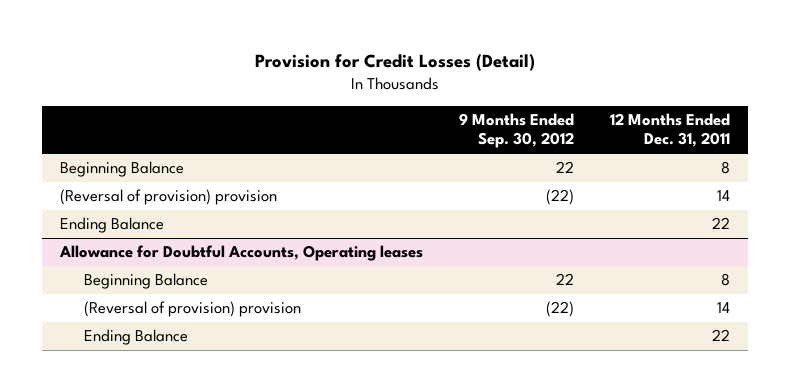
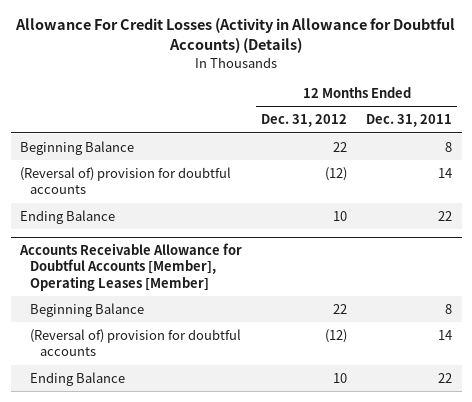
[255,54,536,72] Provision for Credit Losses (Detail) -> [15,18,456,54] Allowance For Credit Losses (Activity in Allowance for Doubtful Accounts) (Details)
[459,113,575,149] 9 Months Ended Sep. 30, 2012 -> none
none -> [261,114,348,128] Dec. 31, 2012
[60,189,278,206] (Reversal of provision) provision -> [20,166,232,195] (Reversal of) provision for doubtful accounts
[59,245,424,262] Allowance for Doubtful Accounts, Operating leases -> [19,242,243,291] Accounts Receivable Allowance for Doubtful Accounts [Member], Operating Leases [Member]
[83,301,301,318] (Reversal of provision) provision -> [30,328,242,357] (Reversal of) provision for doubtful accounts

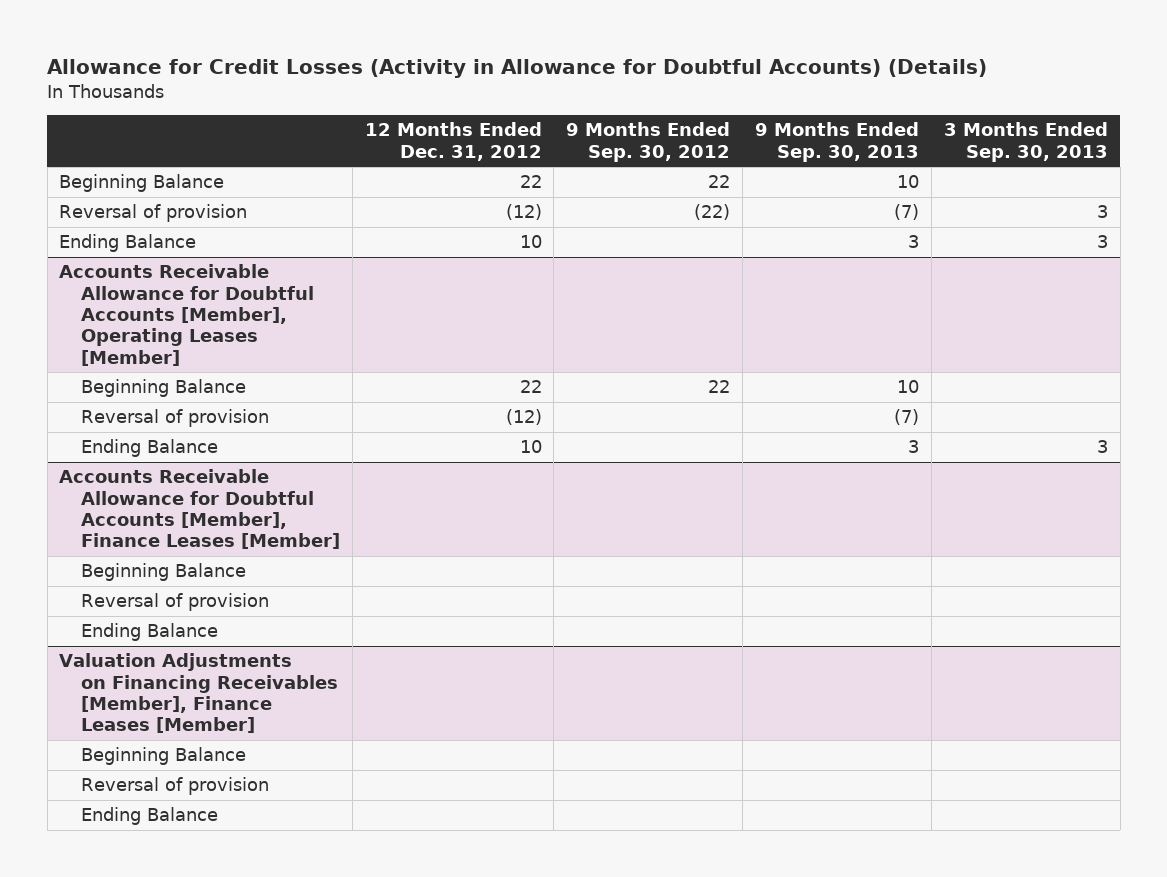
[15,18,456,54] Allowance For Credit Losses (Activity in Allowance for Doubtful Accounts) (Details) -> [47,59,988,79] Allowance for Credit Losses (Activity in Allowance for Doubtful Accounts) (Details)
[366,114,453,128] Dec. 31, 2011 -> none
none -> [566,122,731,162] 9 Months Ended Sep. 30, 2012
none -> [755,122,920,162] 9 Months Ended Sep. 30, 2013
none -> [944,122,1109,162] 3 Months Ended Sep. 30, 2013
[20,166,232,195] (Reversal of) provision for doubtful accounts -> [59,204,248,223] Reversal of provision
[30,328,242,357] (Reversal of) provision for doubtful accounts -> [80,409,269,428] Reversal of provision
none -> [59,469,340,550] Accounts Receivable Allowance for Doubtful Accounts [Member], Finance Leases [Member]
none -> [80,563,246,582] Beginning Balance
none -> [80,593,269,612] Reversal of provision
none -> [80,623,218,642] Ending Balance
none -> [59,653,338,734] Valuation Adjustments on Financing Receivables [Member], Finance Leases [Member]
none -> [80,747,246,766] Beginning Balance
none -> [80,777,269,796] Reversal of provision
none -> [80,807,218,826] Ending Balance

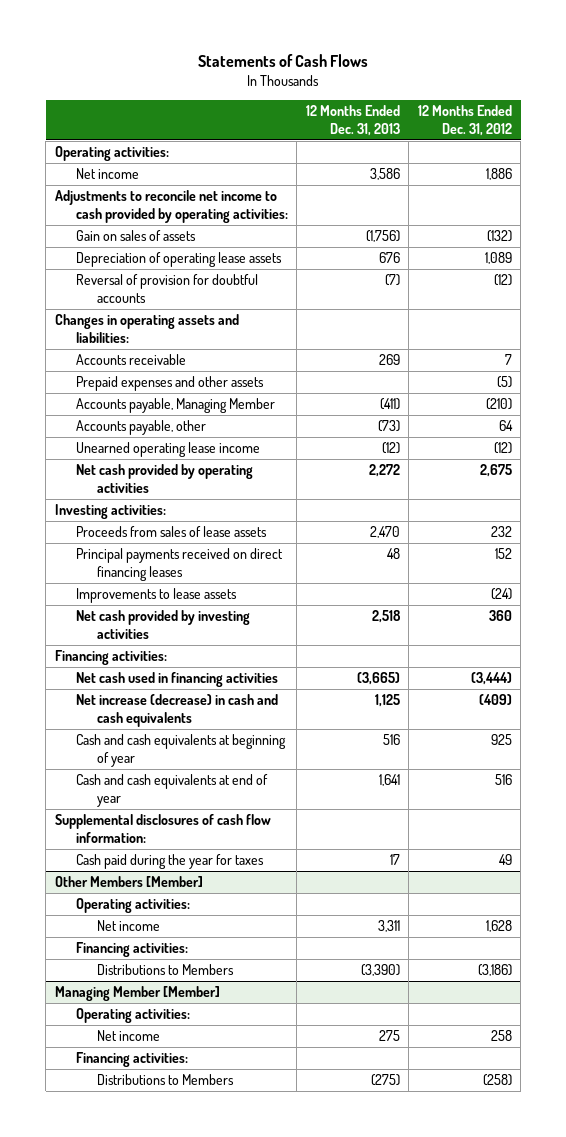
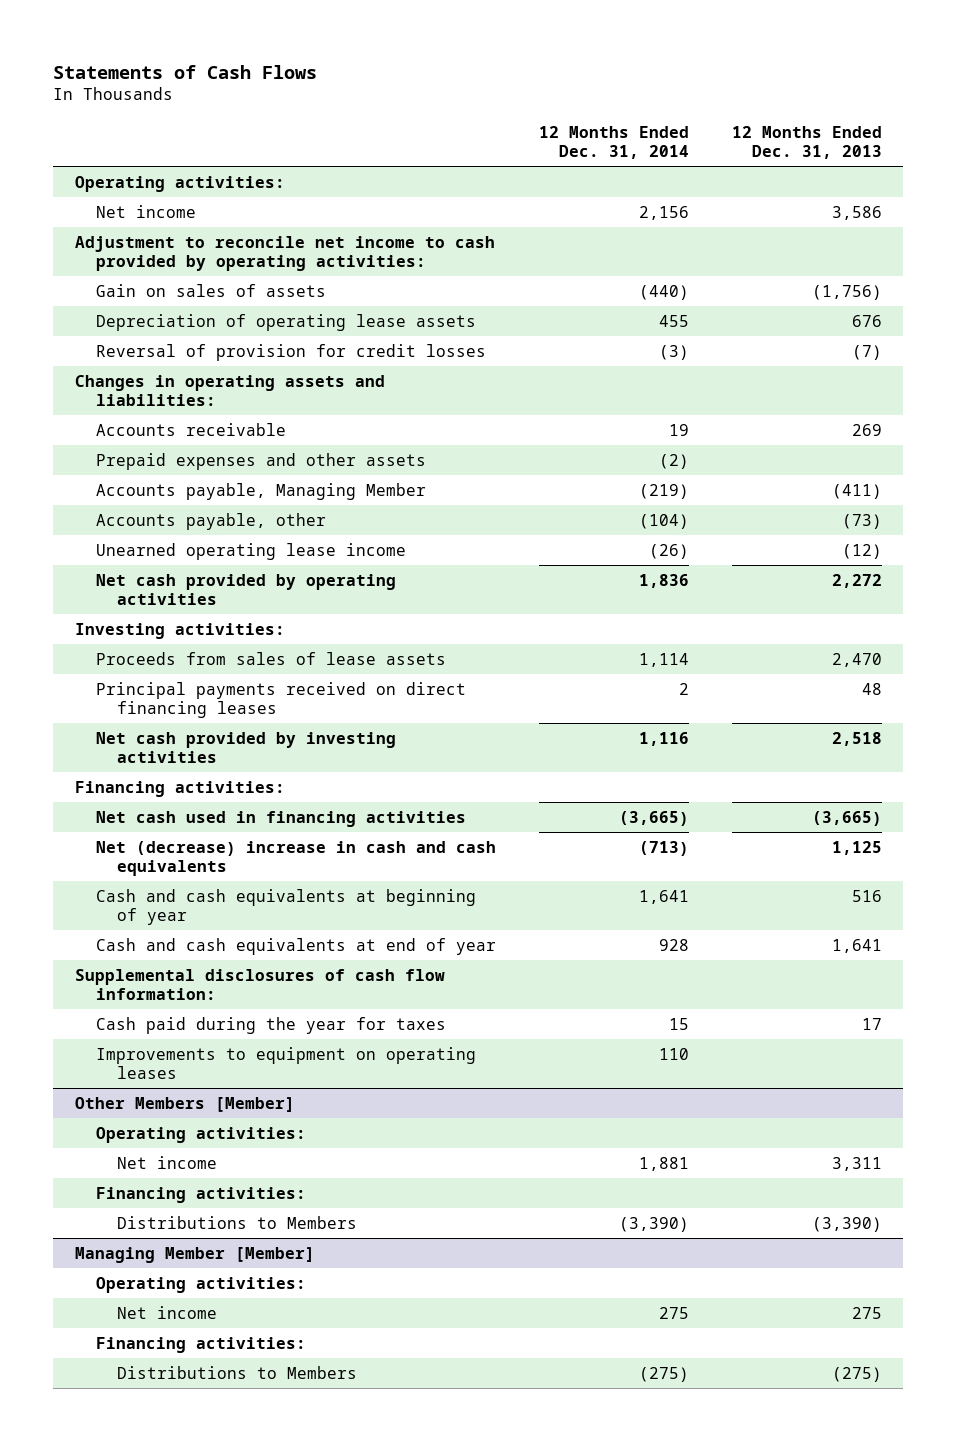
[417,105,512,137] 12 Months Ended Dec. 31, 2012 -> none
none -> [538,125,689,159] 12 Months Ended Dec. 31, 2014
[54,190,288,223] Adjustments to reconcile net income to cash provided by operating activities: -> [74,235,495,272] Adjustment to reconcile net income to cash provided by operating activities:
[75,274,258,303] Reversal of provision for doubtful accounts -> [95,343,486,361] Reversal of provision for credit losses
[75,588,237,604] Improvements to lease assets -> none
[75,694,278,727] Net increase (decrease) in cash and cash equivalents -> [95,840,496,877] Net (decrease) increase in cash and cash equivalents
none -> [95,1046,476,1080] Improvements to equipment on operating leases

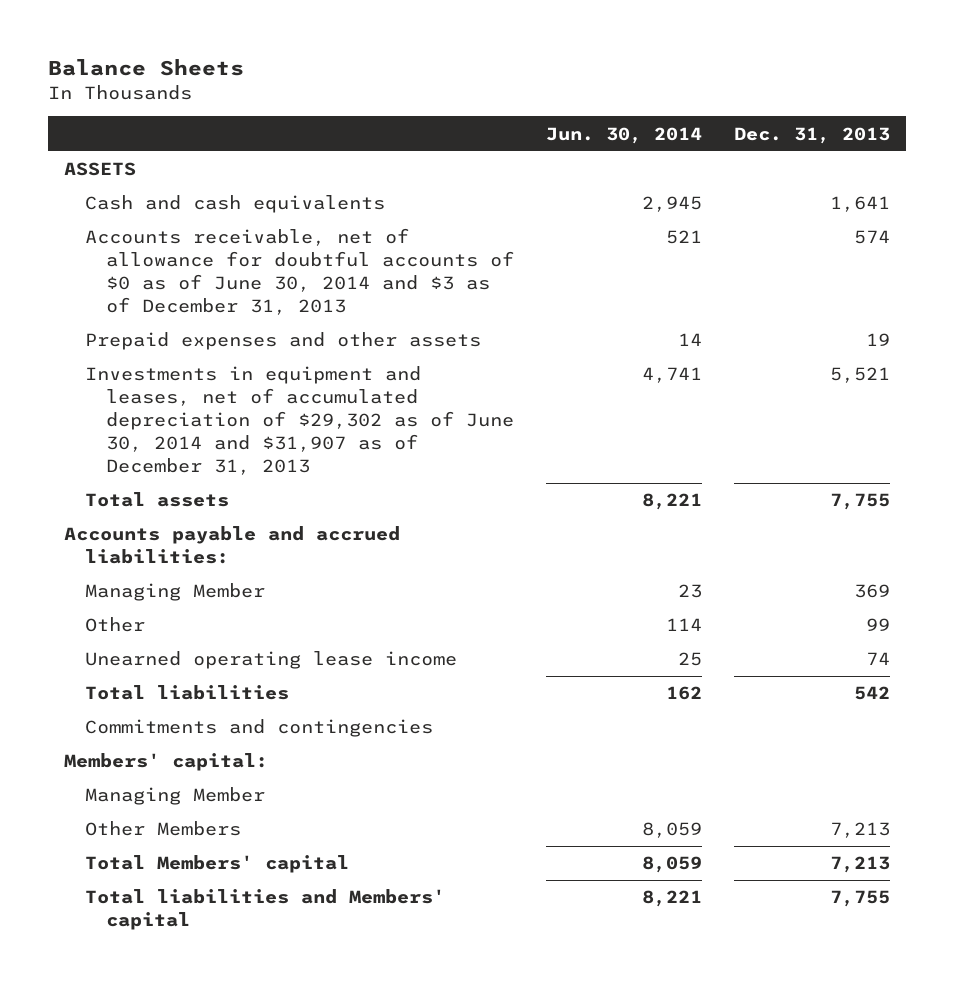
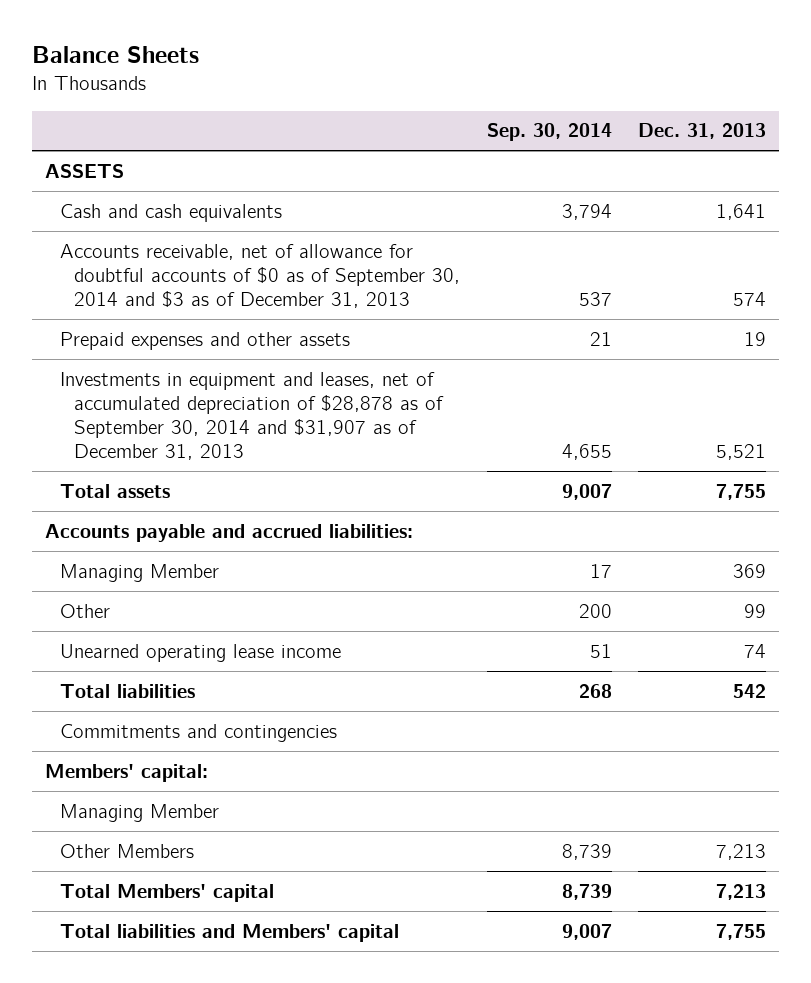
[546,126,703,144] Jun. 30, 2014 -> none
none -> [486,123,612,142] Sep. 30, 2014
[85,228,515,315] Accounts receivable, net of allowance for doubtful accounts of $0 as of June 30, 2014 and $3 as of December 31, 2013 -> [59,243,461,309] Accounts receivable, net of allowance for doubtful accounts of $0 as of September 30, 2014 and $3 as of December 31, 2013
[85,366,515,475] Investments in equipment and leases, net of accumulated depreciation of $29,302 as of June 30, 2014 and $31,907 as of December 31, 2013 -> [59,371,445,461] Investments in equipment and leases, net of accumulated depreciation of $28,878 as of September 30, 2014 and $31,907 as of December 31, 2013

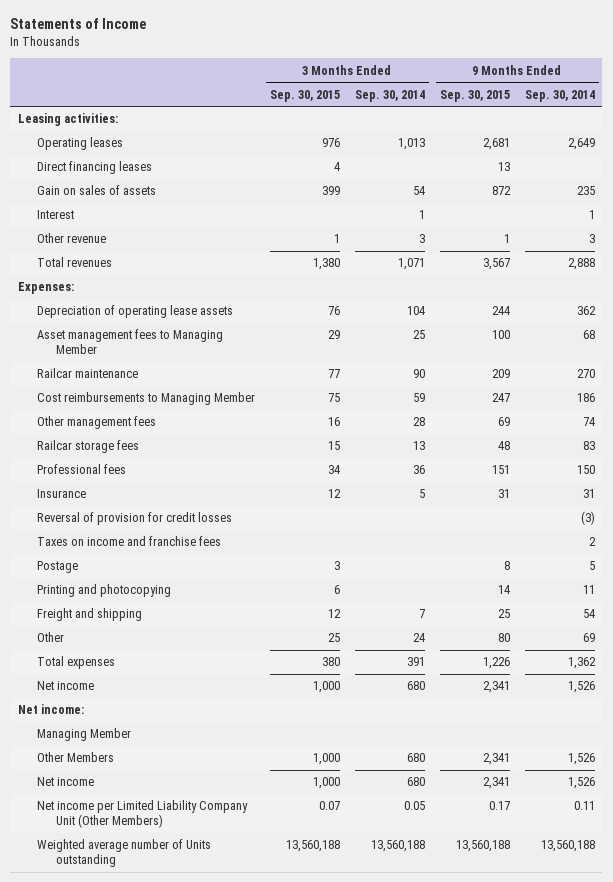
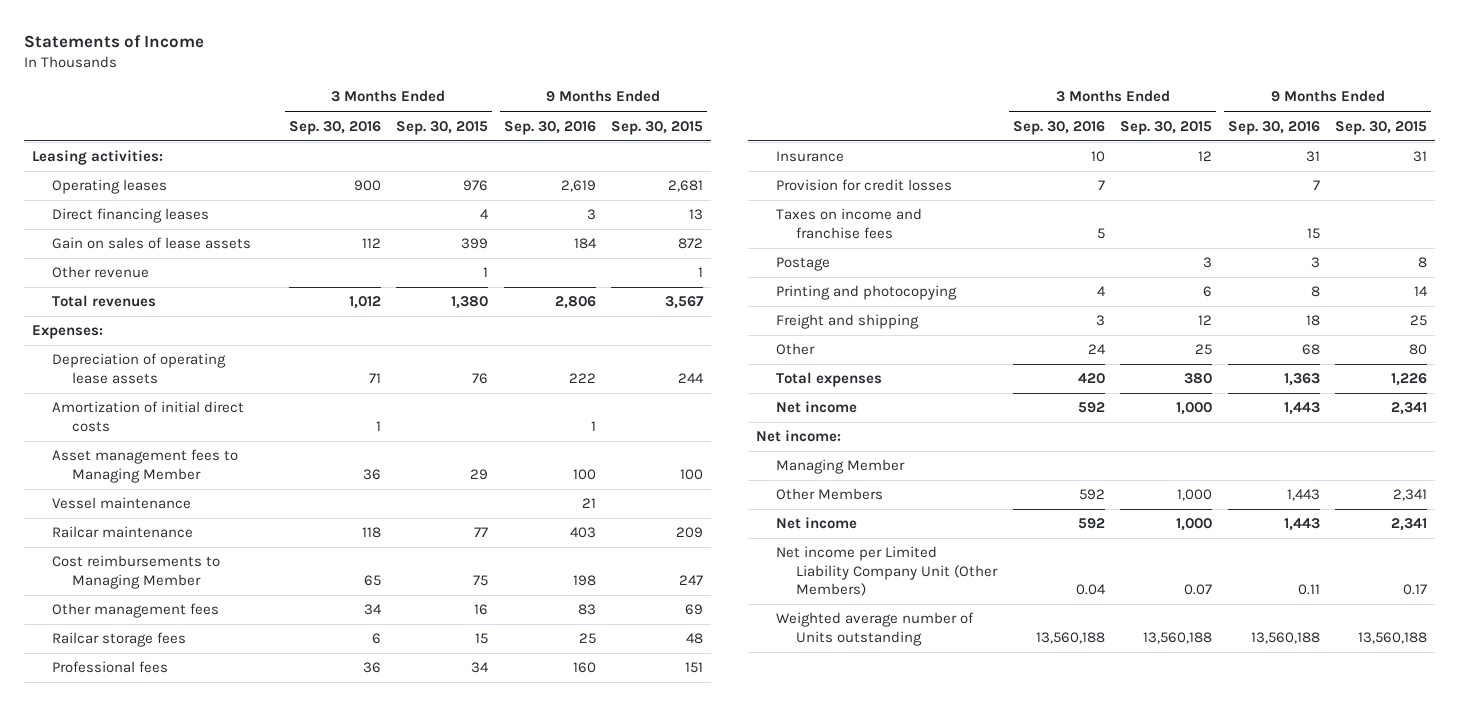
[354,89,425,102] Sep. 30, 2014 -> none
[524,89,595,102] Sep. 30, 2014 -> none
none -> [288,120,381,135] Sep. 30, 2016
none -> [503,120,596,135] Sep. 30, 2016
[36,210,74,220] Interest -> none
[36,185,156,196] Gain on sales of assets -> [51,237,251,250] Gain on sales of lease assets
none -> [51,401,244,432] Amortization of initial direct costs
none -> [51,497,191,510] Vessel maintenance
[36,512,232,526] Reversal of provision for credit losses -> [776,179,953,192] Provision for credit losses

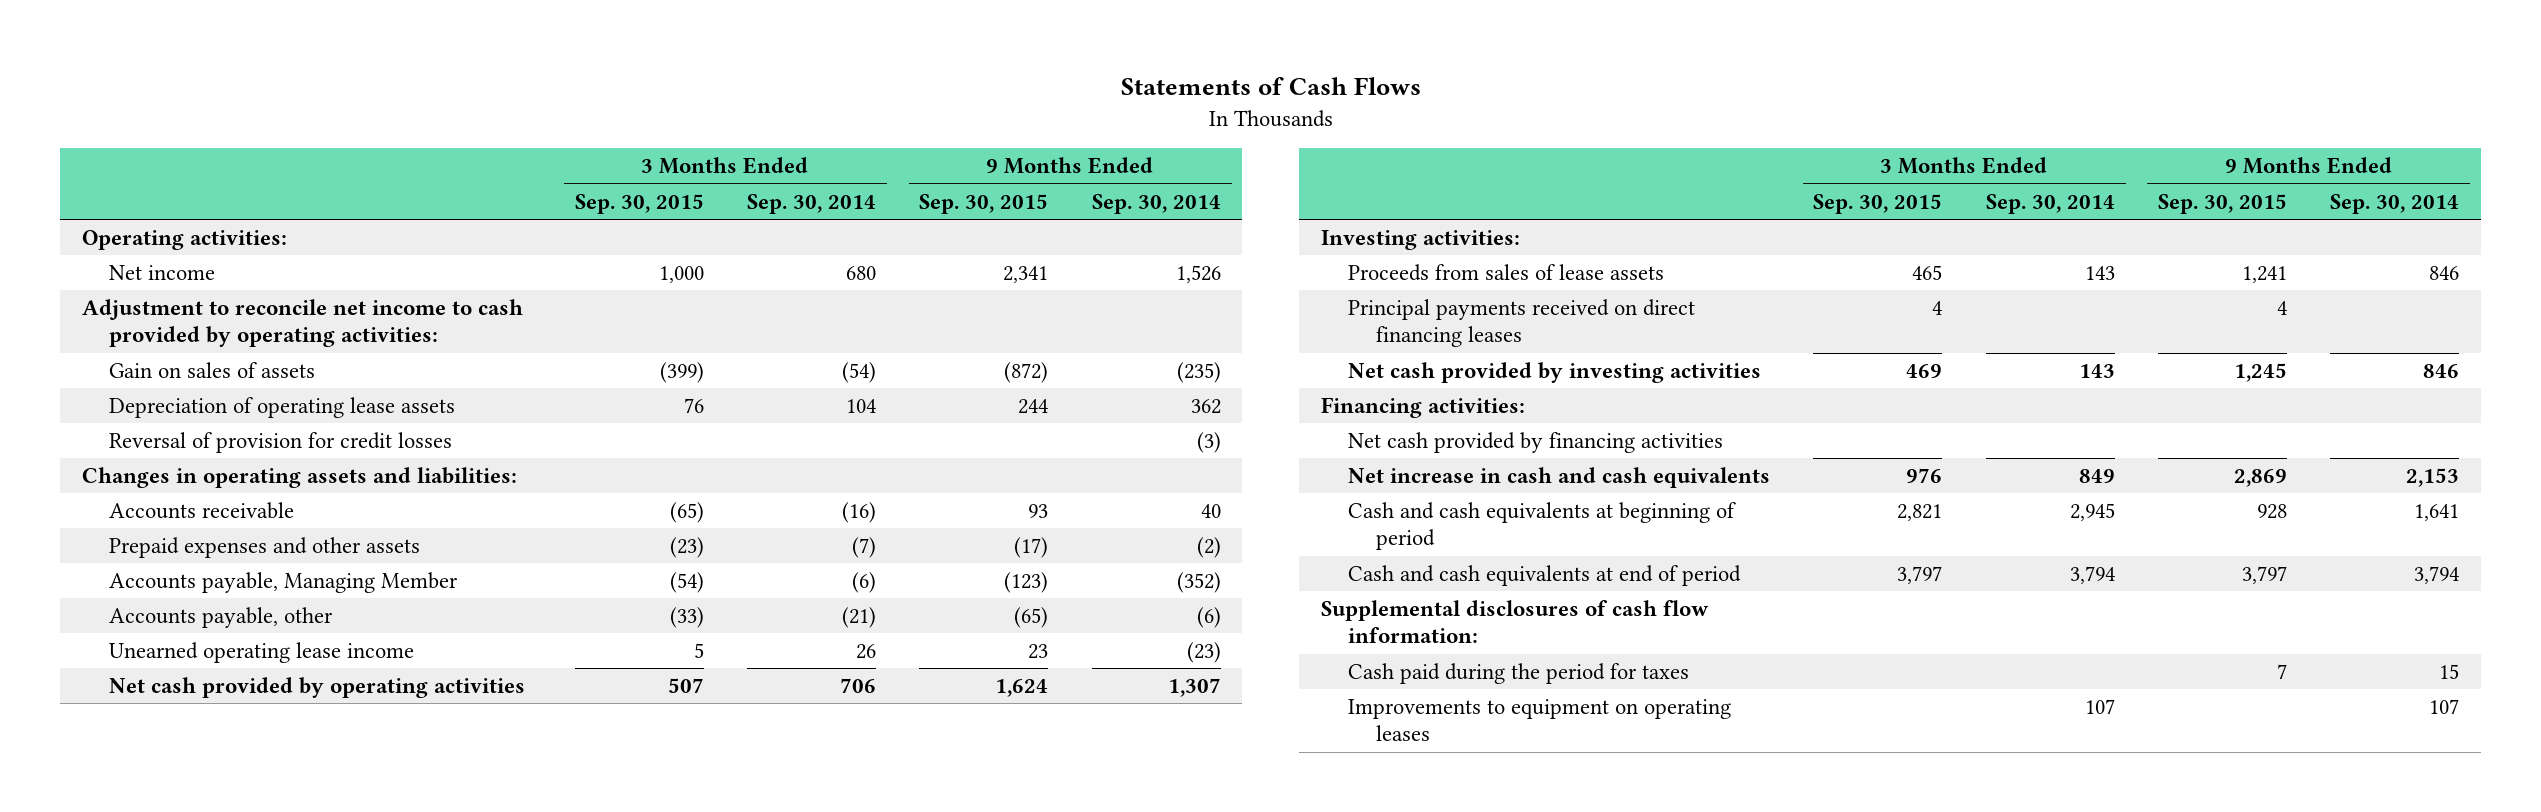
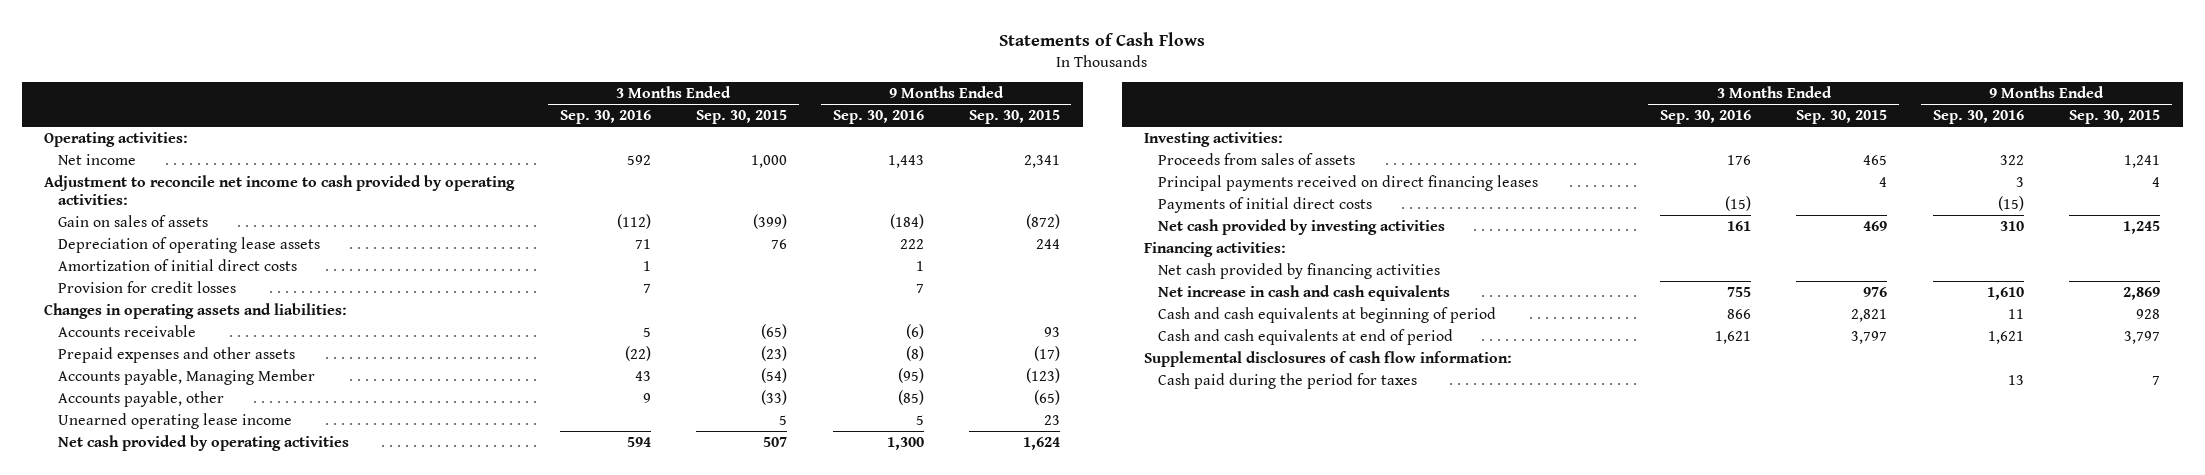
[747,193,877,214] Sep. 30, 2014 -> none
[1091,193,1221,214] Sep. 30, 2014 -> none
none -> [559,110,651,125] Sep. 30, 2016
none -> [832,110,924,125] Sep. 30, 2016
none -> [57,258,297,271] Amortization of initial direct costs
[109,432,453,454] Reversal of provision for credit losses -> [57,280,236,293] Provision for credit losses
[1348,264,1665,282] Proceeds from sales of lease assets -> [1157,152,1355,165] Proceeds from sales of assets
none -> [1157,196,1372,213] Payments of initial direct costs
[1348,699,1732,742] Improvements to equipment on operating leases -> none

